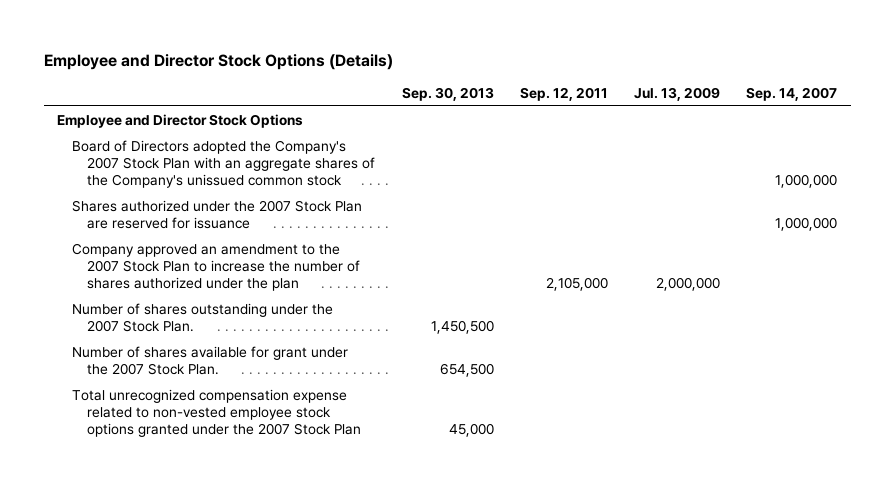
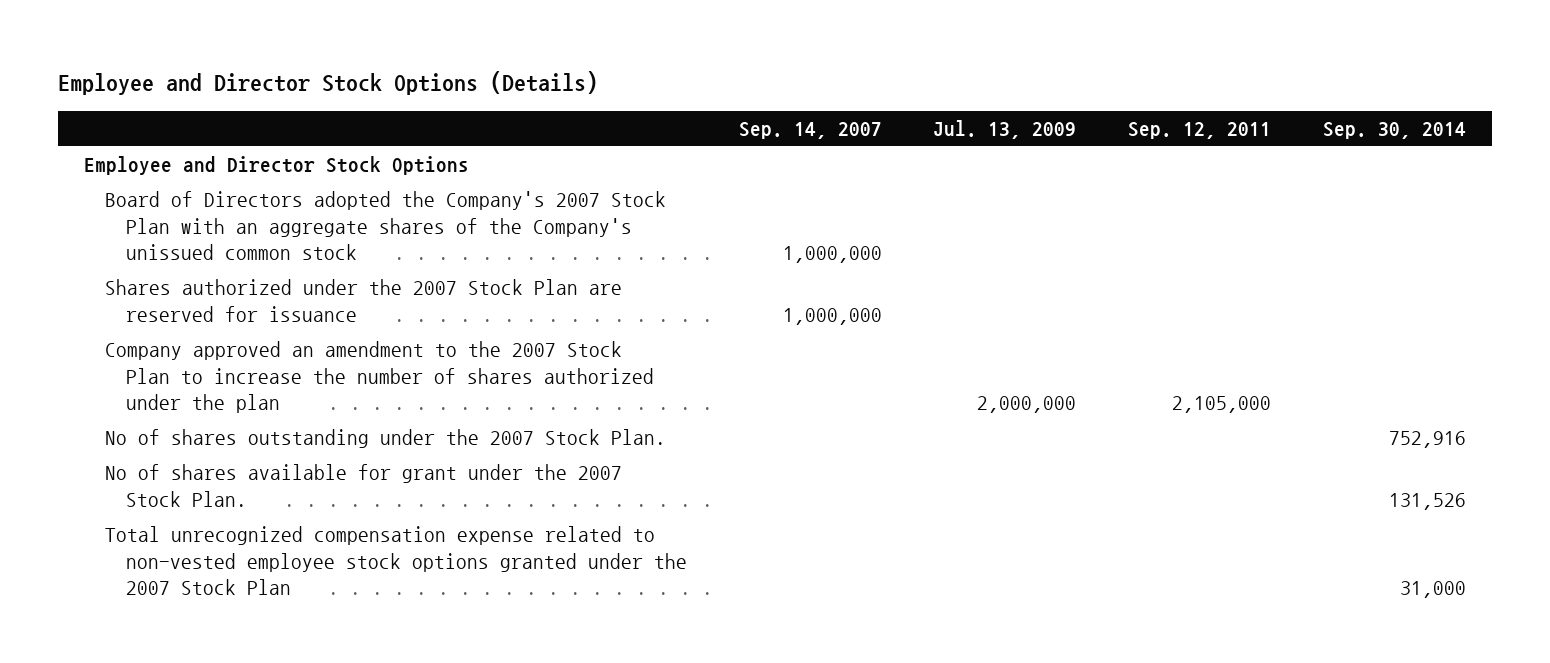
[401,86,494,101] Sep. 30, 2013 -> none
none -> [1322,121,1466,139] Sep. 30, 2014
[72,302,334,333] Number of shares outstanding under the 2007 Stock Plan. -> [104,429,666,449] No of shares outstanding under the 2007 Stock Plan.
[72,345,349,376] Number of shares available for grant under the 2007 Stock Plan. -> [104,464,622,507] No of shares available for grant under the 2007 Stock Plan.

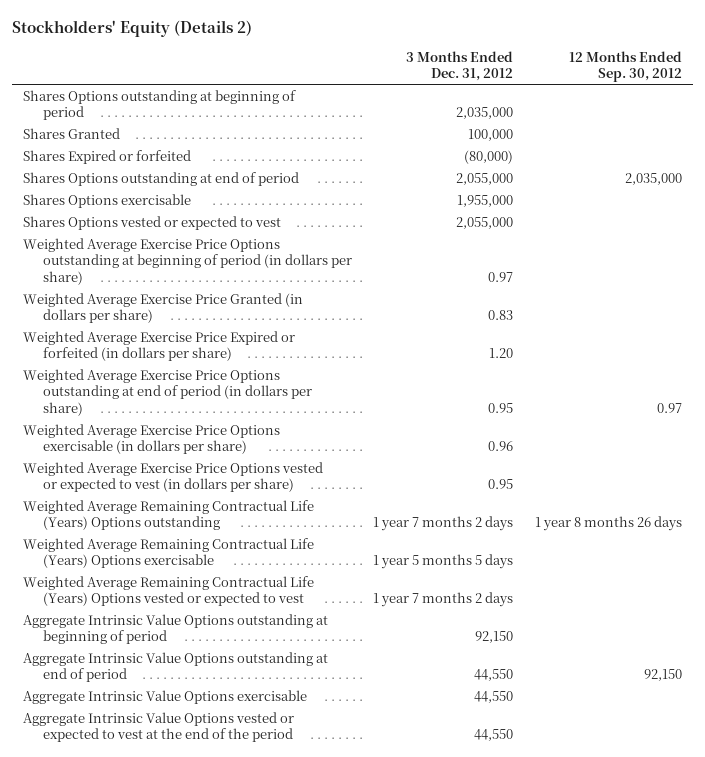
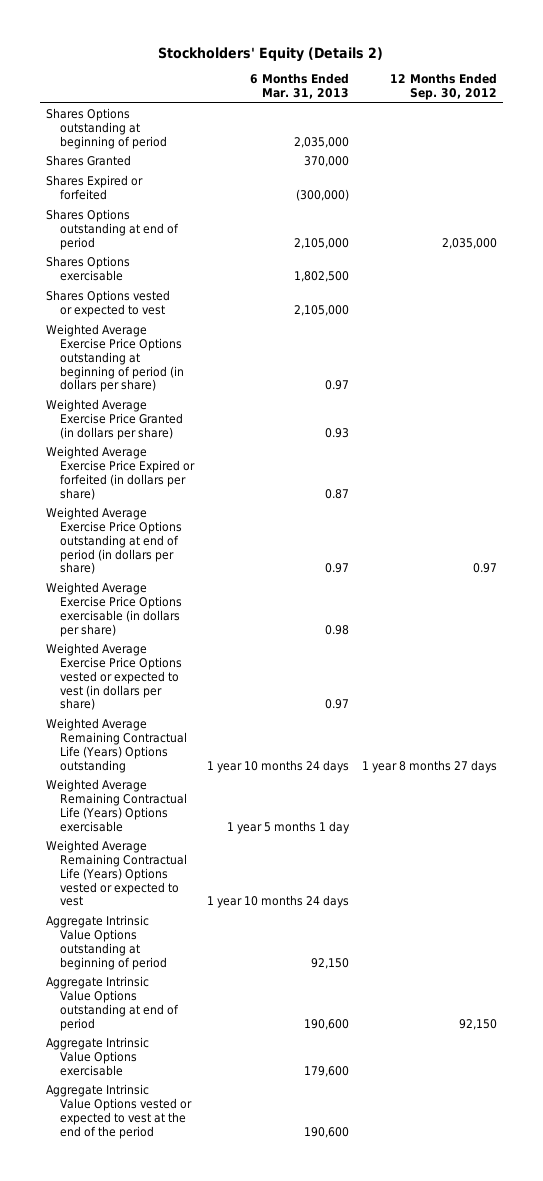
[406,50,514,82] 3 Months Ended Dec. 31, 2012 -> none
none -> [250,73,350,100] 6 Months Ended Mar. 31, 2013
[534,516,682,532] 1 year 8 months 26 days -> [361,759,497,773] 1 year 8 months 27 days

